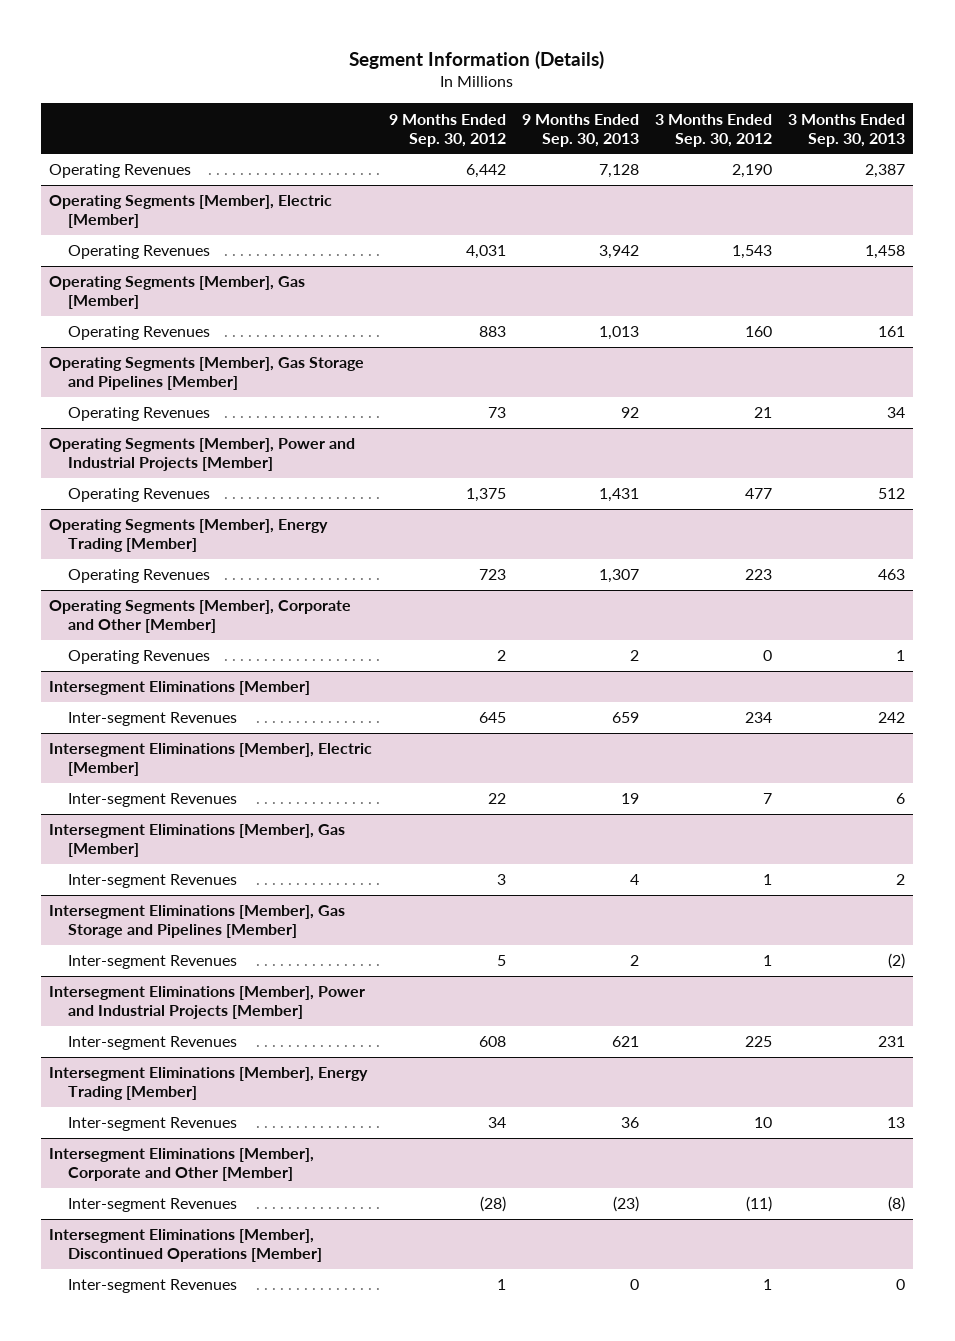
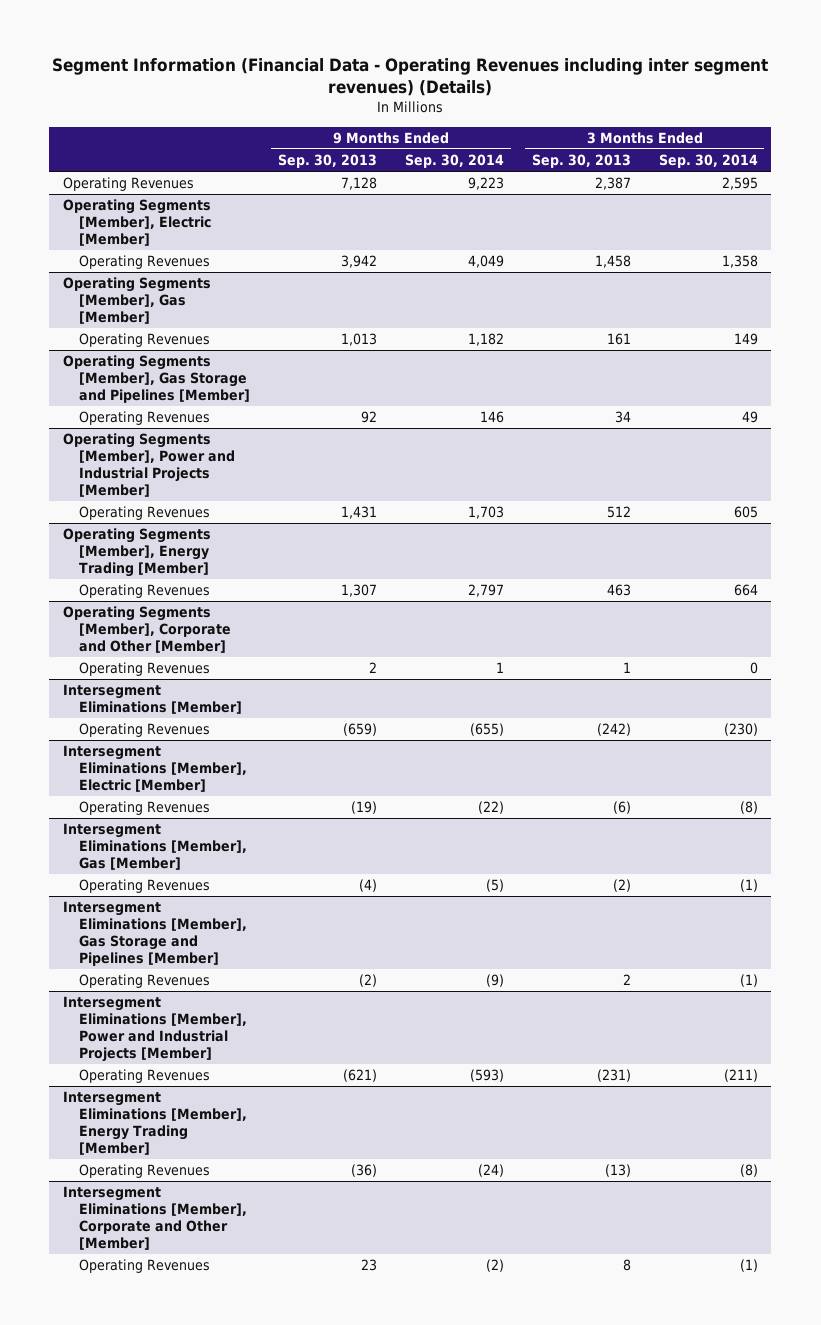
[349,50,605,69] Segment Information (Details) -> [52,58,769,97] Segment Information (Financial Data - Operating Revenues including inter segment revenues) (Details)
[388,113,506,147] 9 Months Ended Sep. 30, 2012 -> none
[655,113,773,147] 3 Months Ended Sep. 30, 2012 -> none
none -> [404,154,504,169] Sep. 30, 2014
none -> [658,154,758,169] Sep. 30, 2014
[67,712,237,727] Inter-segment Revenues -> none
none -> [79,723,211,738] Operating Revenues
[67,793,237,808] Inter-segment Revenues -> none
none -> [79,801,211,816] Operating Revenues
[67,874,237,889] Inter-segment Revenues -> none
none -> [79,879,211,894] Operating Revenues
[67,955,237,970] Inter-segment Revenues -> none
none -> [79,974,211,989] Operating Revenues
[67,1036,237,1051] Inter-segment Revenues -> none
none -> [79,1069,211,1084] Operating Revenues
[67,1117,237,1132] Inter-segment Revenues -> none
none -> [79,1164,211,1179] Operating Revenues
[67,1198,237,1213] Inter-segment Revenues -> none
[49,1229,322,1263] Intersegment Eliminations [Member], Discontinued Operations [Member] -> none
[67,1279,237,1294] Inter-segment Revenues -> none
none -> [79,1259,211,1274] Operating Revenues

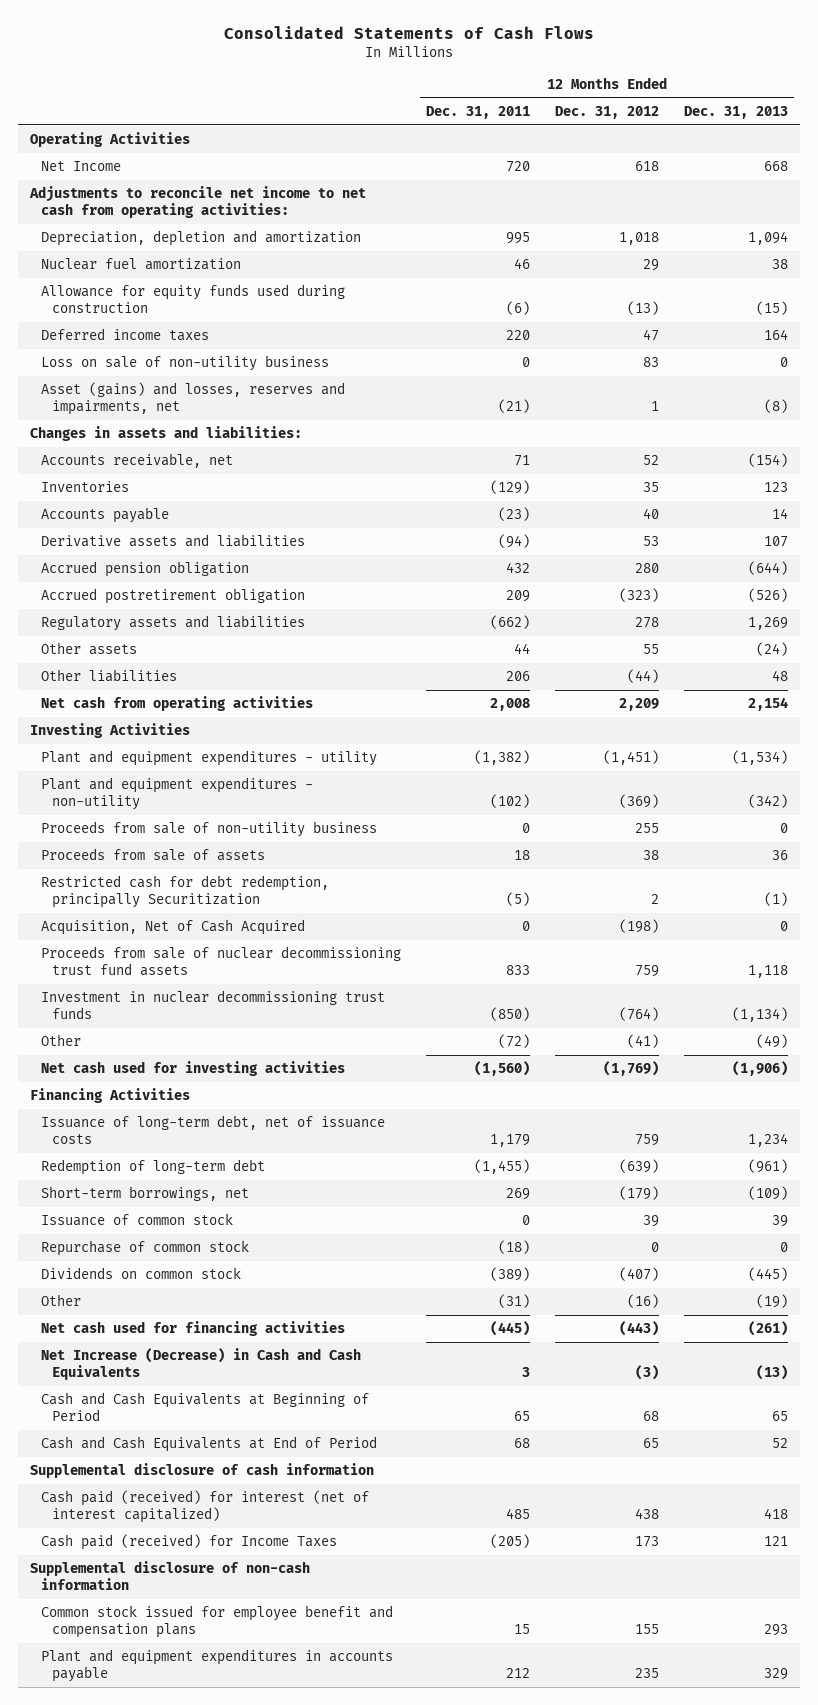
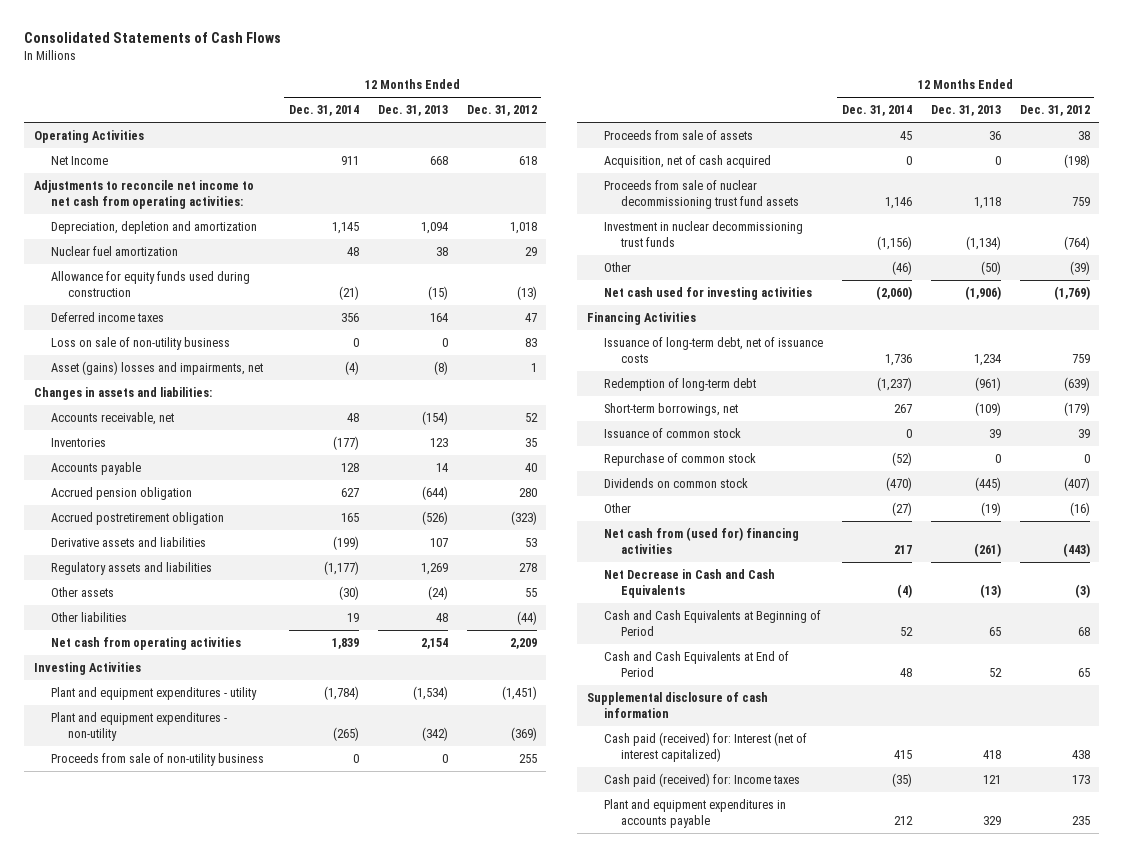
[426,105,531,119] Dec. 31, 2011 -> none
none -> [288,105,359,117] Dec. 31, 2014
[41,382,346,416] Asset (gains) and losses, reserves and impairments, net -> [50,360,263,375] Asset (gains) losses and impairments, net
[41,534,306,548] Derivative assets and liabilities -> [50,536,206,547] Derivative assets and liabilities
[41,875,330,909] Restricted cash for debt redemption, principally Securitization -> none
[41,919,306,936] Acquisition, Net of Cash Acquired -> [604,154,772,168] Acquisition, net of cash acquired
[627,1034,660,1049] (41) -> [1069,260,1090,275] (39)
[756,1034,789,1049] (49) -> [980,260,1001,275] (50)
[41,1321,346,1337] Net cash used for financing activities -> [604,526,800,554] Net cash from (used for) financing activities
[41,1348,362,1381] Net Increase (Decrease) in Cash and Cash Equivalents -> [604,568,776,598] Net Decrease in Cash and Cash Equivalents
[30,1561,311,1591] Supplemental disclosure of non-cash information -> none
[41,1605,394,1639] Common stock issued for employee benefit and compensation plans -> none
[41,1490,370,1524] Cash paid (received) for interest (net of interest capitalized) -> [604,731,808,762] Cash paid (received) for: Interest (net of interest capitalized)
[41,1534,338,1551] Cash paid (received) for Income Taxes -> [604,772,801,787] Cash paid (received) for: Income taxes

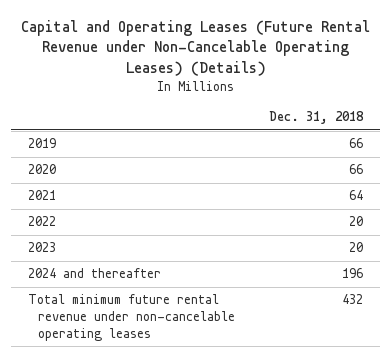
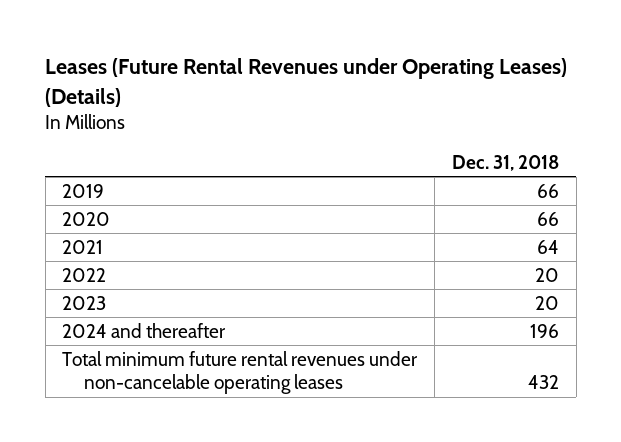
[20,19,370,76] Capital and Operating Leases (Future Rental Revenue under Non-Cancelable Operating Leases) (Details) -> [45,58,568,107] Leases (Future Rental Revenues under Operating Leases) (Details)
[28,294,236,342] Total minimum future rental revenue under non-cancelable operating leases -> [62,350,419,395] Total minimum future rental revenues under non-cancelable operating leases

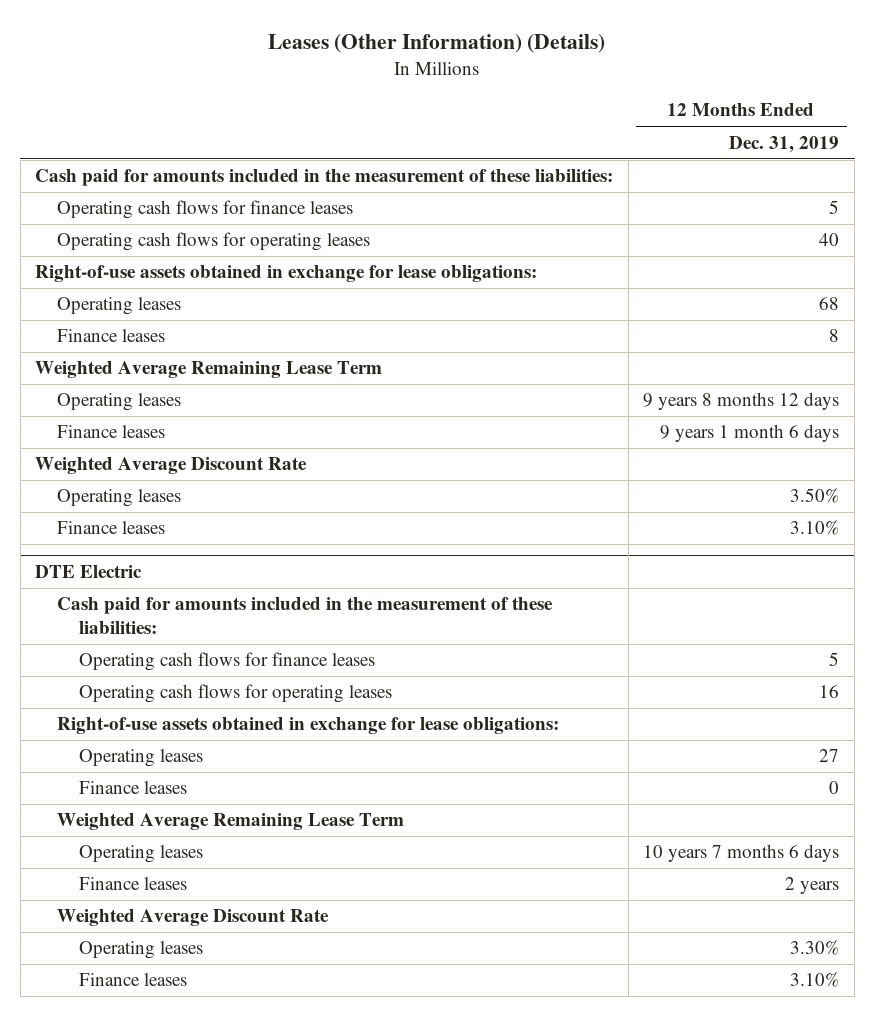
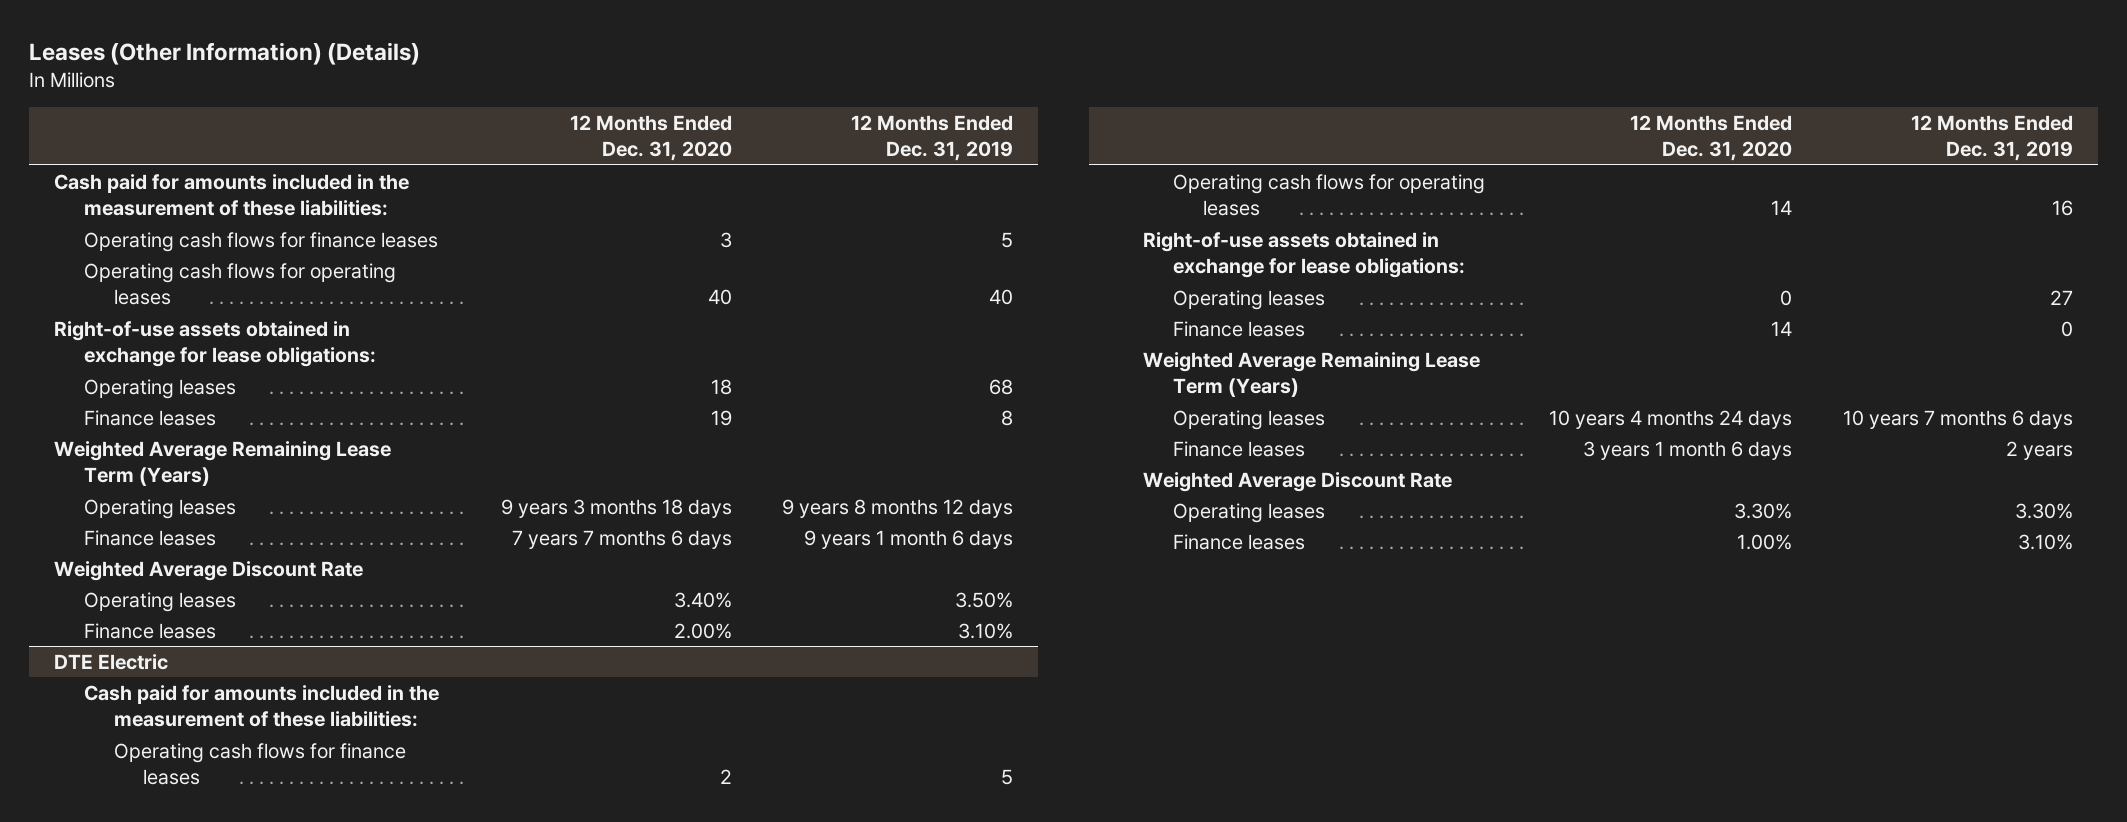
none -> [570,115,733,162] 12 Months Ended Dec. 31, 2020
[35,361,383,379] Weighted Average Remaining Lease Term -> [54,440,392,486] Weighted Average Remaining Lease Term (Years)
[56,813,404,831] Weighted Average Remaining Lease Term -> [1143,351,1481,397] Weighted Average Remaining Lease Term (Years)

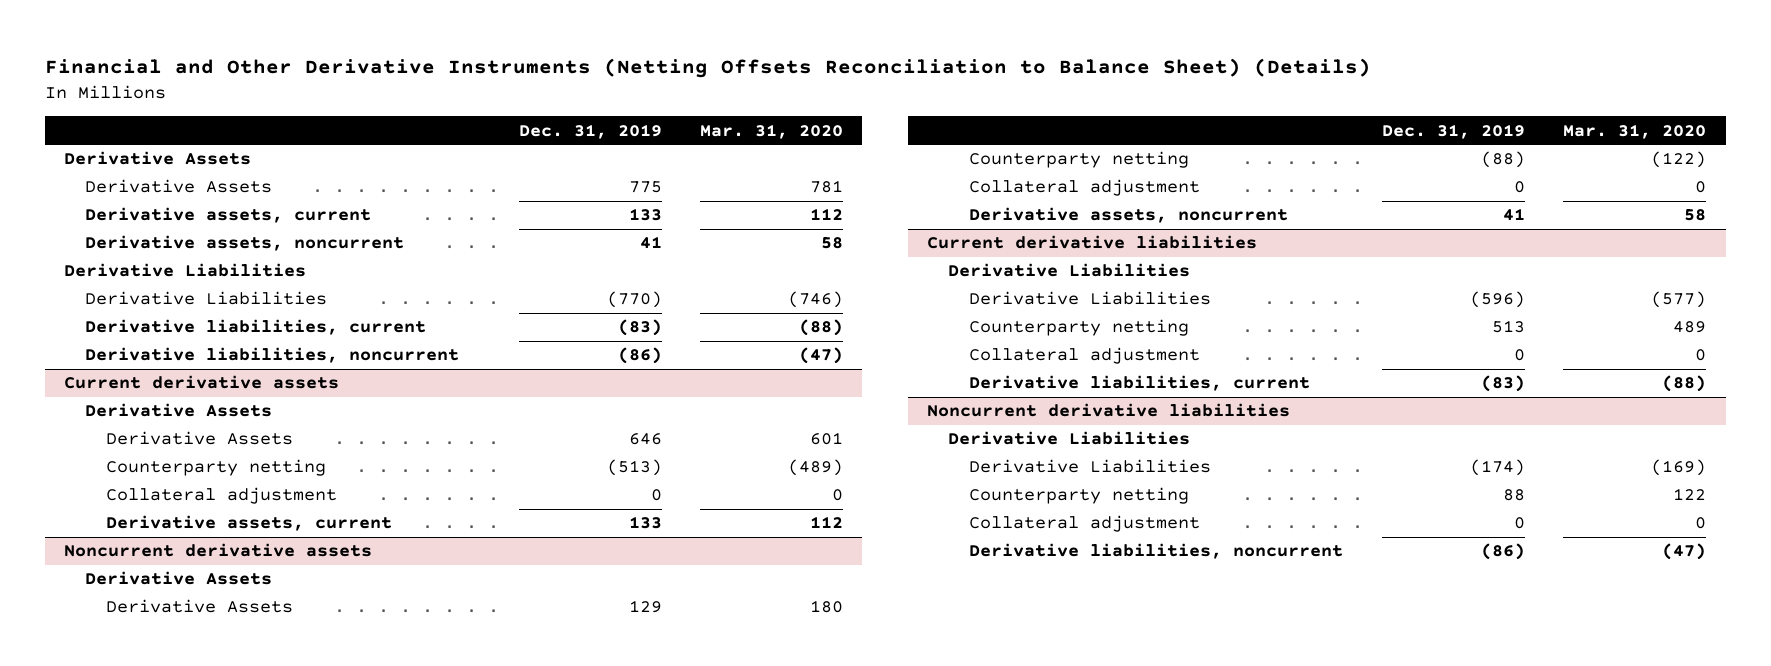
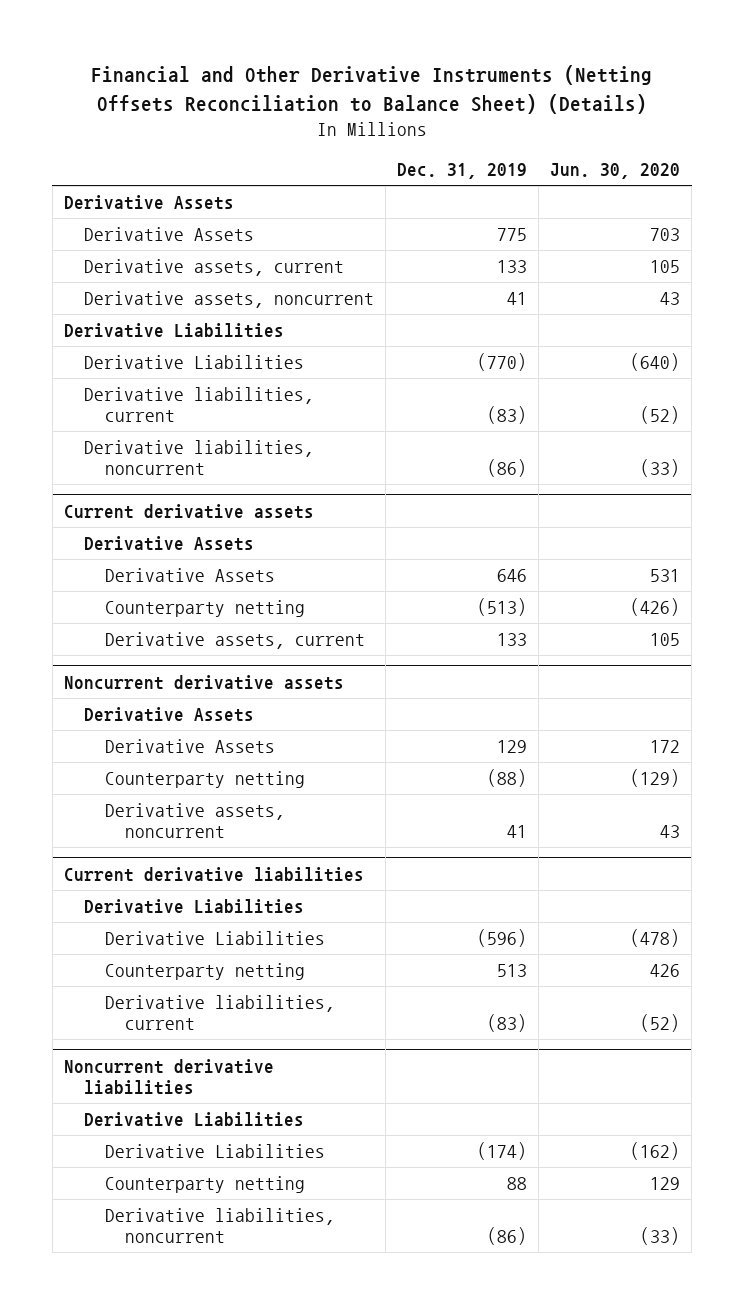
[700,123,844,139] Mar. 31, 2020 -> none
none -> [550,163,681,180] Jun. 30, 2020
[105,487,337,505] Collateral adjustment -> none
[969,179,1201,197] Collateral adjustment -> none
[969,347,1201,365] Collateral adjustment -> none
[969,515,1201,533] Collateral adjustment -> none

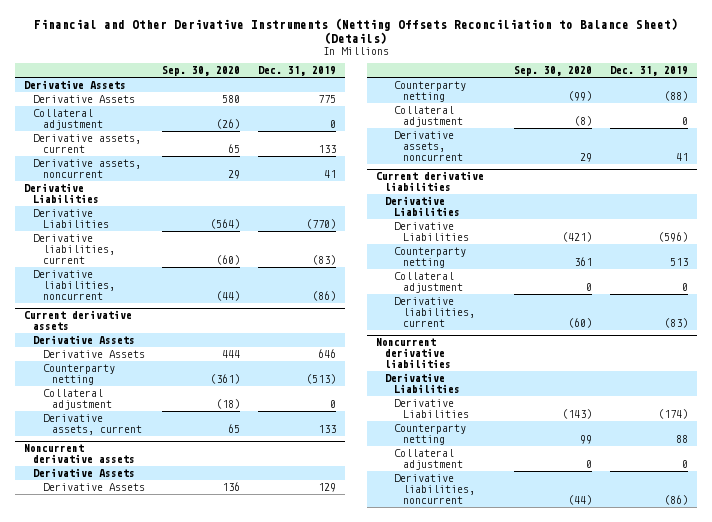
[550,163,681,180] Jun. 30, 2020 -> none
none -> [162,66,241,77] Sep. 30, 2020
none -> [33,109,103,130] Collateral adjustment
none -> [42,389,112,410] Collateral adjustment
none -> [394,106,464,127] Collateral adjustment
none -> [394,272,464,293] Collateral adjustment
none -> [394,449,464,470] Collateral adjustment

